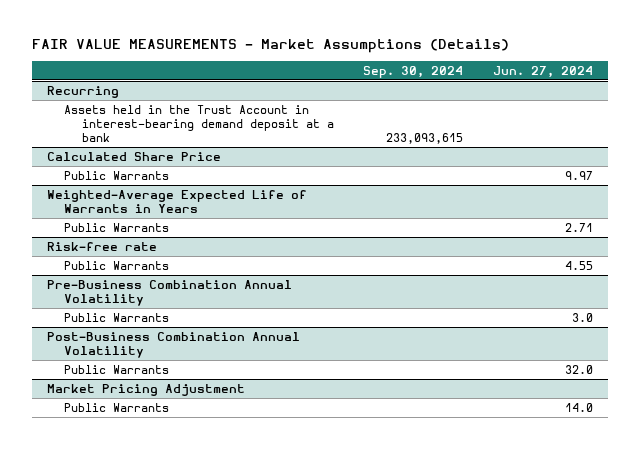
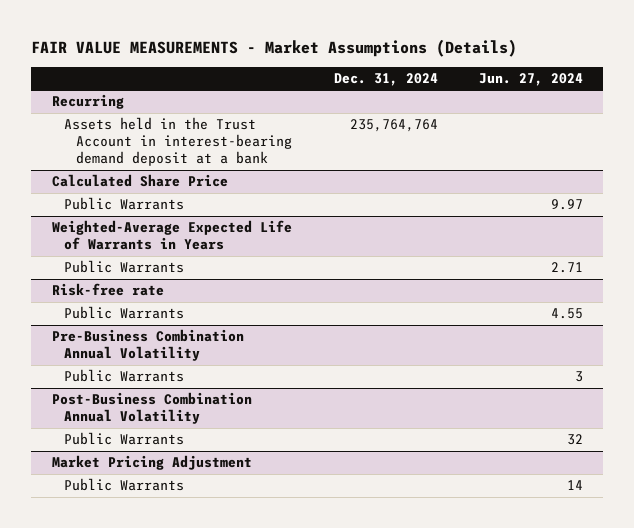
[363,65,464,78] Sep. 30, 2024 -> none
none -> [333,72,438,86] Dec. 31, 2024
[571,312,593,322] 3.0 -> [574,371,583,383] 3
[564,364,593,374] 32.0 -> [566,434,583,446] 32
[564,402,593,412] 14.0 -> [566,480,583,491] 14

